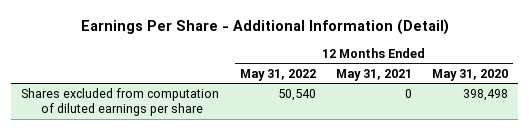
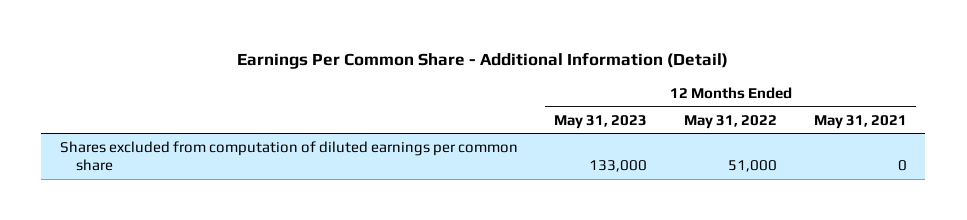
[80,18,449,35] Earnings Per Share - Additional Information (Detail) -> [237,51,729,69] Earnings Per Common Share - Additional Information (Detail)
[431,68,508,81] May 31, 2020 -> none
none -> [554,114,648,129] May 31, 2023
[21,88,220,116] Shares excluded from computation of diluted earnings per share -> [59,141,518,172] Shares excluded from computation of diluted earnings per common share
[277,89,316,102] 50,540 -> [728,160,778,173] 51,000

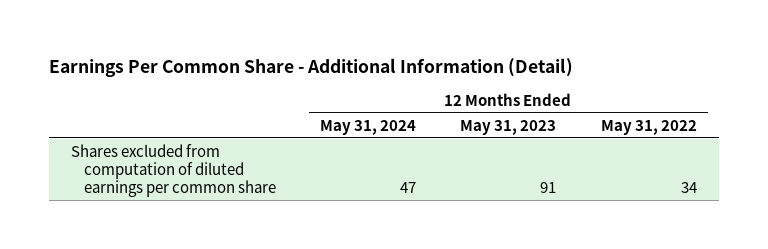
[813,114,907,129] May 31, 2021 -> none
none -> [320,119,417,135] May 31, 2024
[589,160,648,173] 133,000 -> [540,181,557,193] 91
[728,160,778,173] 51,000 -> [680,181,697,193] 34

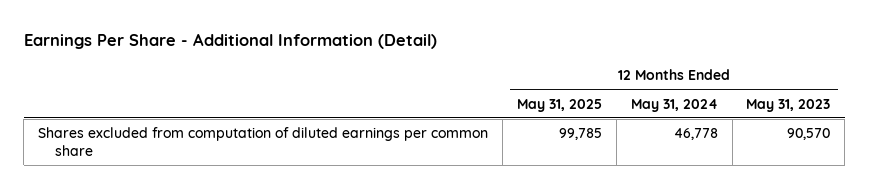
[49,57,574,77] Earnings Per Common Share - Additional Information (Detail) -> [23,33,437,50] Earnings Per Share - Additional Information (Detail)
[600,119,697,135] May 31, 2022 -> none
none -> [517,98,603,112] May 31, 2025
[400,181,417,193] 47 -> [673,128,718,141] 46,778
[540,181,557,193] 91 -> [787,128,831,141] 90,570

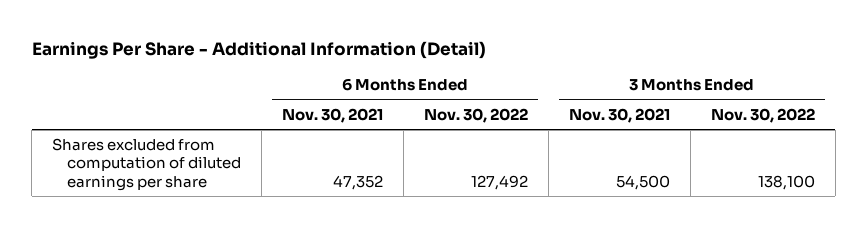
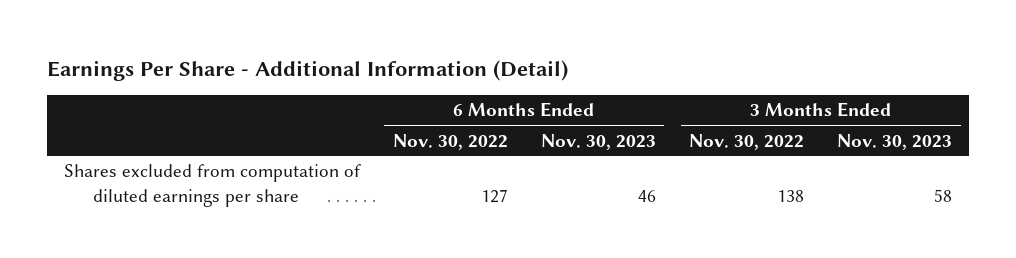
[281,107,383,123] Nov. 30, 2021 -> none
[568,107,670,123] Nov. 30, 2021 -> none
none -> [540,133,656,150] Nov. 30, 2023
none -> [837,133,953,150] Nov. 30, 2023
[470,174,528,190] 127,492 -> [480,188,508,203] 127
[757,174,815,190] 138,100 -> [777,189,805,202] 138

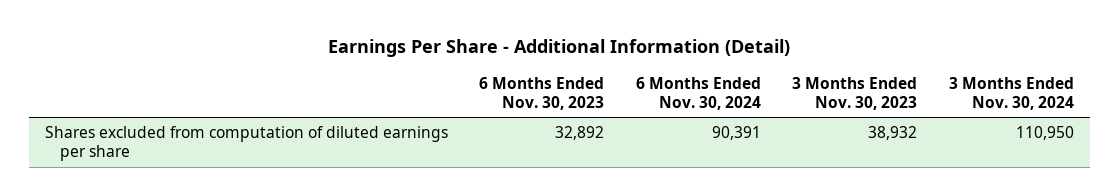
[392,133,508,150] Nov. 30, 2022 -> none
[689,133,805,150] Nov. 30, 2022 -> none
none -> [635,77,761,111] 6 Months Ended Nov. 30, 2024
none -> [948,77,1074,111] 3 Months Ended Nov. 30, 2024
[637,189,656,202] 46 -> [555,126,605,141] 32,892
[934,188,953,202] 58 -> [868,126,918,141] 38,932

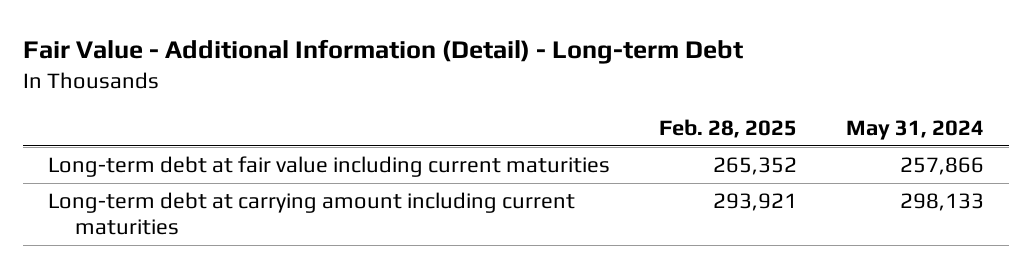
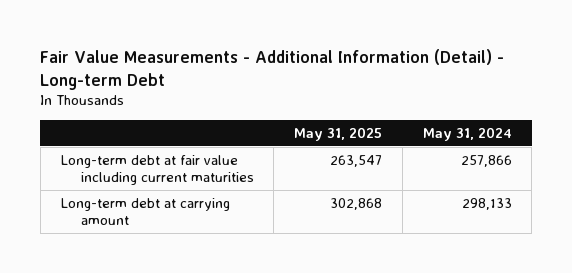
[23,38,744,64] Fair Value - Additional Information (Detail) - Long-term Debt -> [40,49,505,90] Fair Value Measurements - Additional Information (Detail) - Long-term Debt
[659,118,798,138] Feb. 28, 2025 -> none
none -> [294,126,383,141] May 31, 2025
[48,192,576,236] Long-term debt at carrying amount including current maturities -> [60,197,230,226] Long-term debt at carrying amount

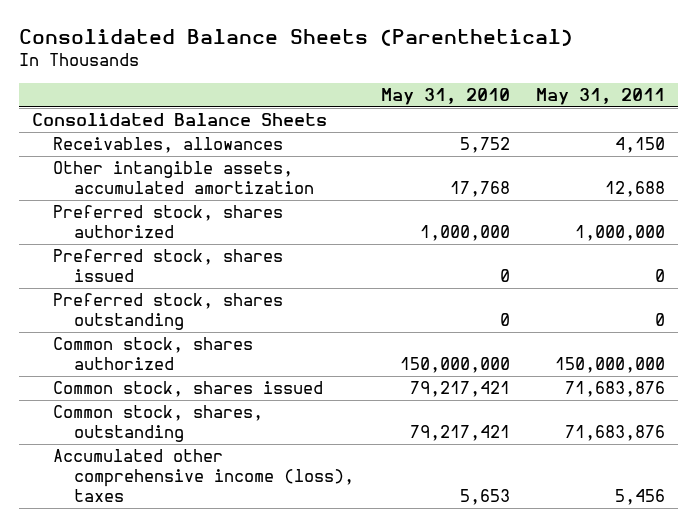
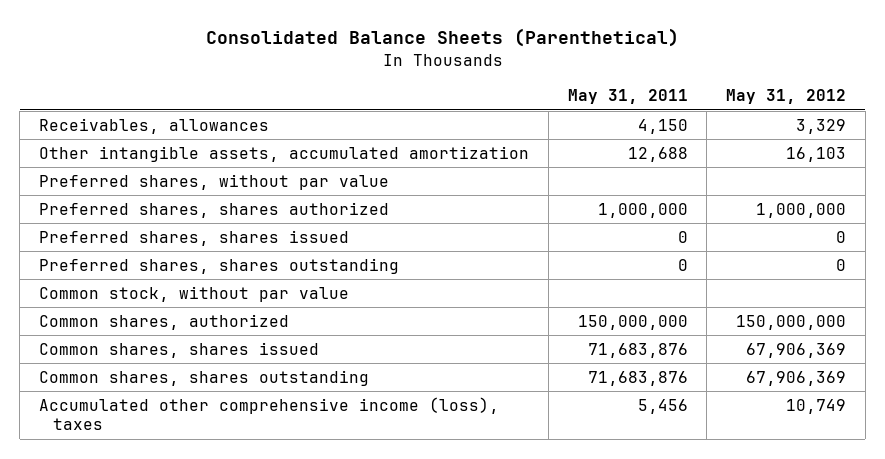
[380,87,510,105] May 31, 2010 -> none
none -> [726,89,847,105] May 31, 2012
[31,113,327,127] Consolidated Balance Sheets -> none
none -> [39,173,390,190] Preferred shares, without par value
[53,205,284,239] Preferred stock, shares authorized -> [39,201,390,218] Preferred shares, shares authorized
[53,249,284,283] Preferred stock, shares issued -> [39,229,350,246] Preferred shares, shares issued
[53,293,284,331] Preferred stock, shares outstanding -> [39,257,400,274] Preferred shares, shares outstanding
none -> [39,285,350,302] Common stock, without par value
[53,337,254,371] Common stock, shares authorized -> [39,313,290,330] Common shares, authorized
[53,381,324,398] Common stock, shares issued -> [39,341,320,358] Common shares, shares issued
[53,405,264,443] Common stock, shares, outstanding -> [39,369,370,386] Common shares, shares outstanding

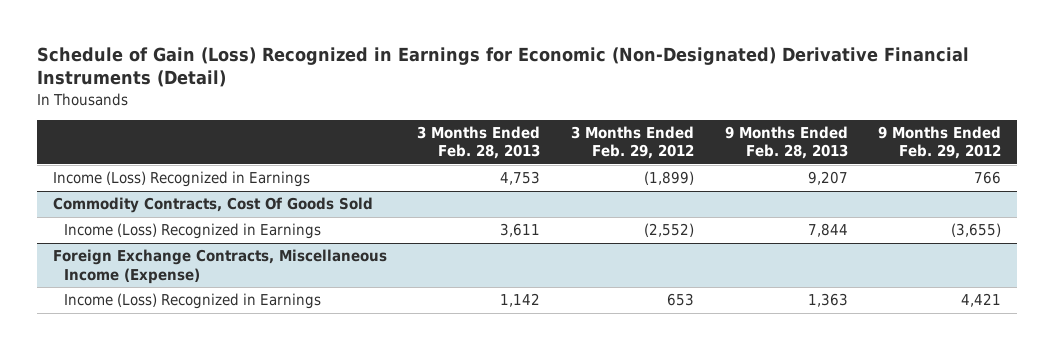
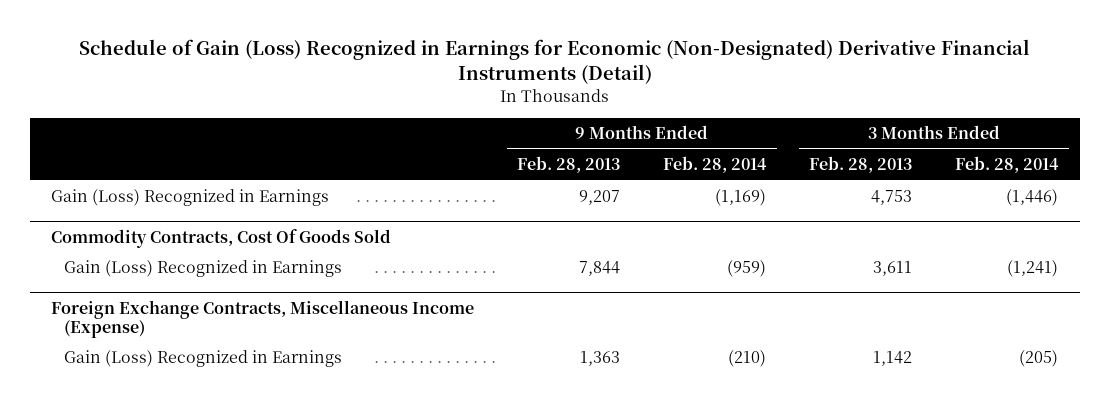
[570,125,694,160] 3 Months Ended Feb. 29, 2012 -> none
[878,125,1002,160] 9 Months Ended Feb. 29, 2012 -> none
none -> [663,156,768,174] Feb. 28, 2014
none -> [955,156,1060,174] Feb. 28, 2014
[52,171,310,188] Income (Loss) Recognized in Earnings -> [51,189,330,207] Gain (Loss) Recognized in Earnings
[64,223,322,240] Income (Loss) Recognized in Earnings -> [64,260,343,278] Gain (Loss) Recognized in Earnings
[64,293,322,310] Income (Loss) Recognized in Earnings -> [64,350,343,368] Gain (Loss) Recognized in Earnings

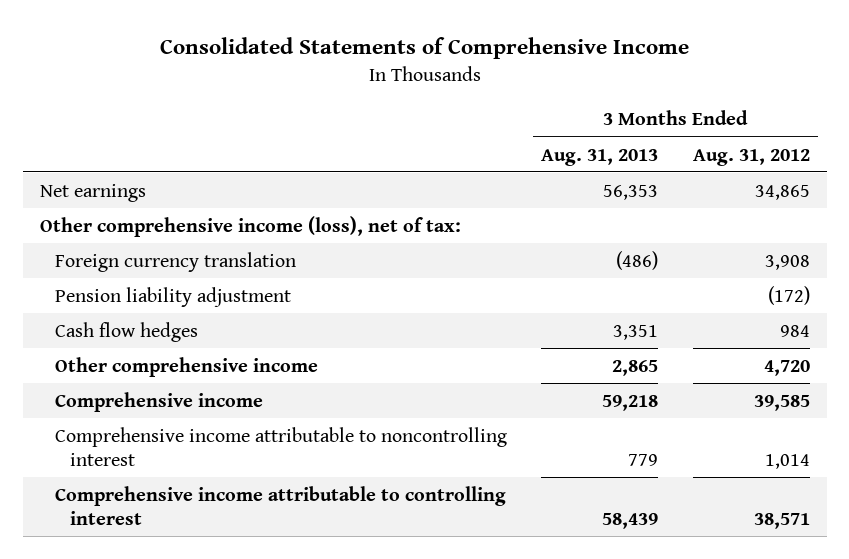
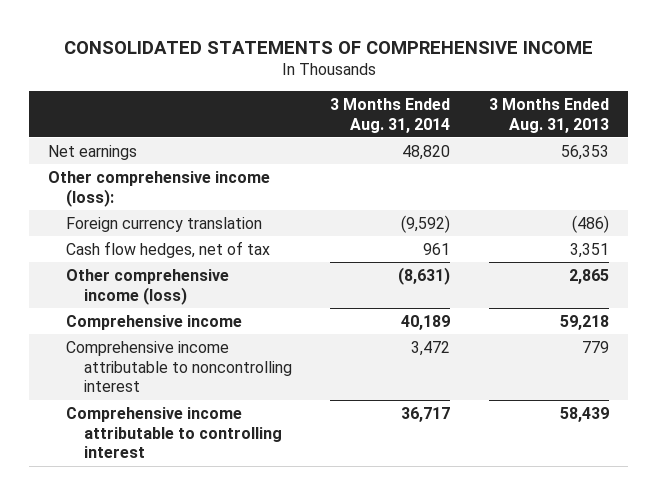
[159,36,689,59] Consolidated Statements of Comprehensive Income -> [63,40,593,54] CONSOLIDATED STATEMENTS OF COMPREHENSIVE INCOME
[692,148,810,166] Aug. 31, 2012 -> none
none -> [330,97,451,133] 3 Months Ended Aug. 31, 2014
[39,215,461,237] Other comprehensive income (loss), net of tax: -> [48,170,271,207] Other comprehensive income (loss):
[54,286,291,307] Pension liability adjustment -> none
[54,321,198,342] Cash flow hedges -> [65,240,270,258] Cash flow hedges, net of tax
[54,356,318,377] Other comprehensive income -> [65,268,229,305] Other comprehensive income (loss)

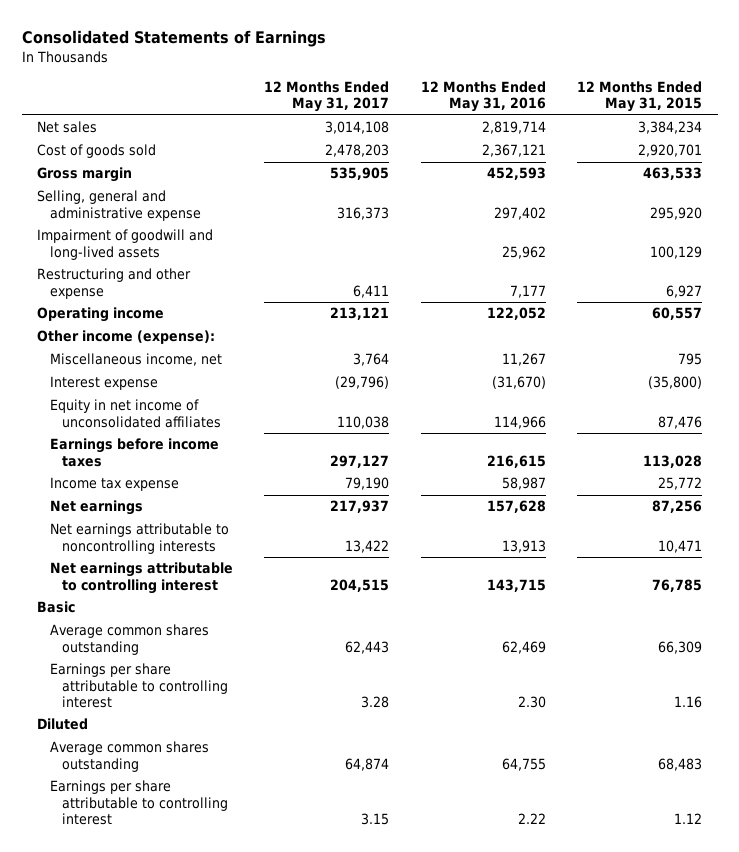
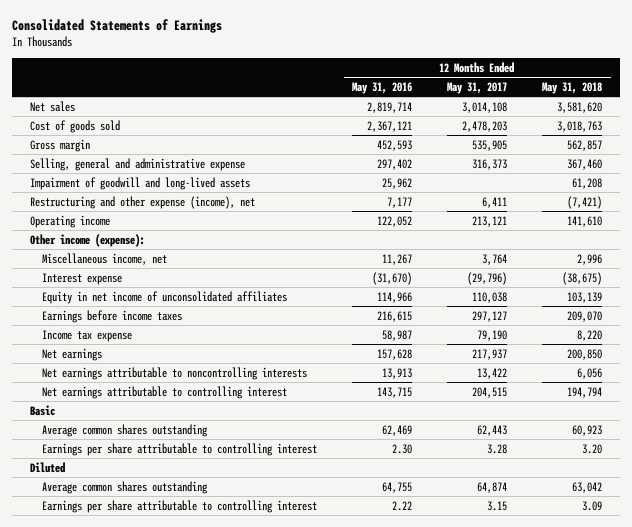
[577,81,703,113] 12 Months Ended May 31, 2015 -> none
none -> [542,81,603,94] May 31, 2018
[37,268,192,299] Restructuring and other expense -> [29,195,255,209] Restructuring and other expense (income), net

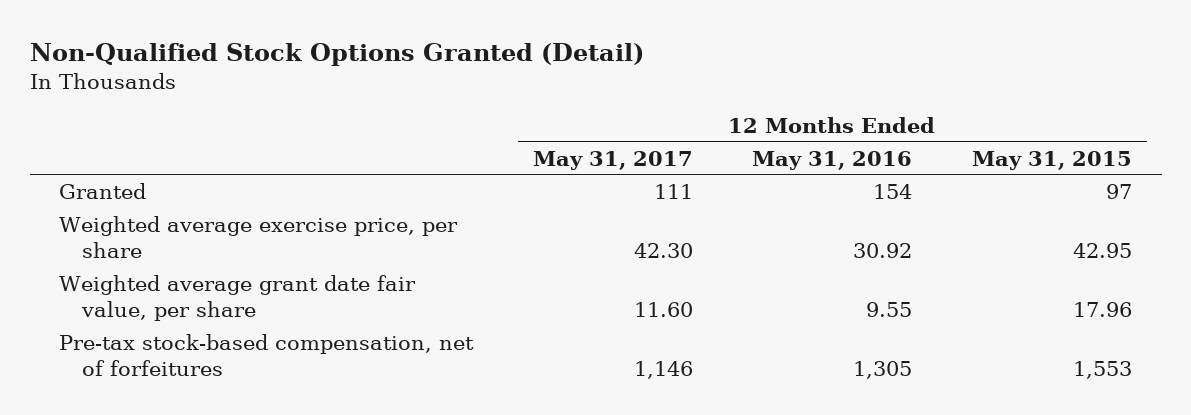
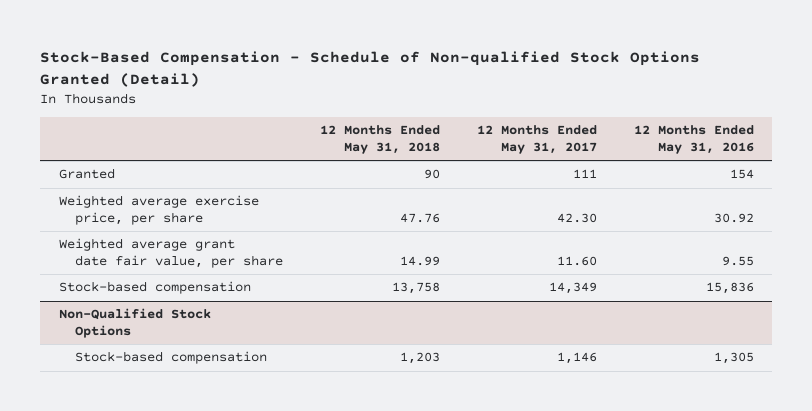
[29,43,644,67] Non-Qualified Stock Options Granted (Detail) -> [40,51,701,87] Stock-Based Compensation - Schedule of Non-qualified Stock Options Granted (Detail)
[972,150,1133,170] May 31, 2015 -> none
none -> [320,125,441,154] 12 Months Ended May 31, 2018
none -> [58,281,251,295] Stock-based compensation
none -> [58,308,211,338] Non-Qualified Stock Options
[59,333,475,377] Pre-tax stock-based compensation, net of forfeitures -> [75,351,268,365] Stock-based compensation

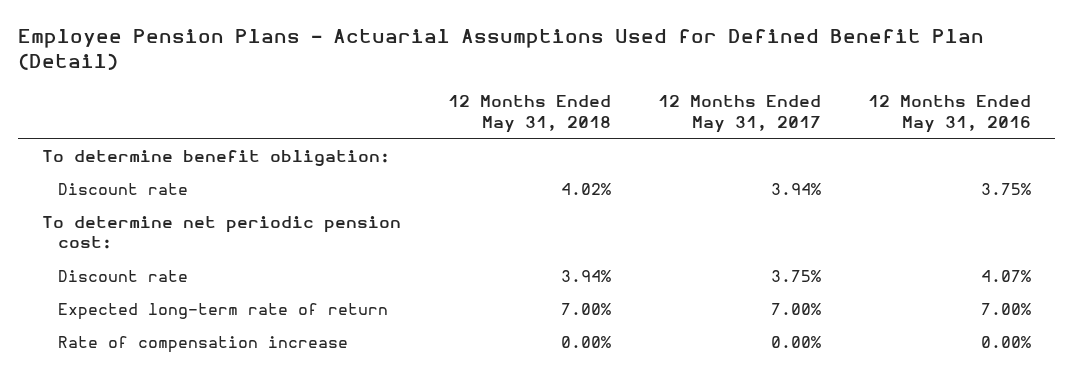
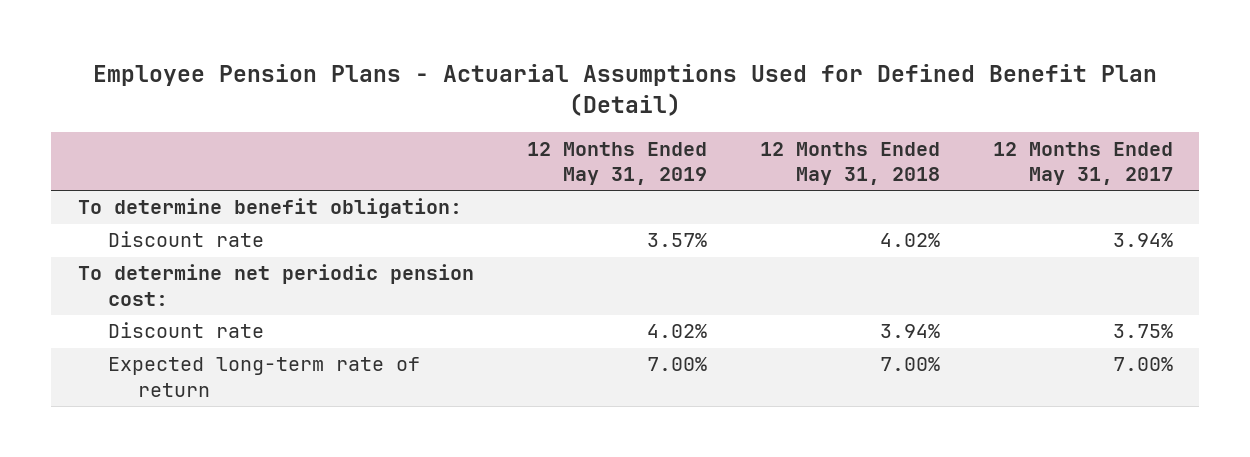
[868,94,1032,133] 12 Months Ended May 31, 2016 -> none
none -> [526,141,707,186] 12 Months Ended May 31, 2019
[58,335,349,353] Rate of compensation increase -> none

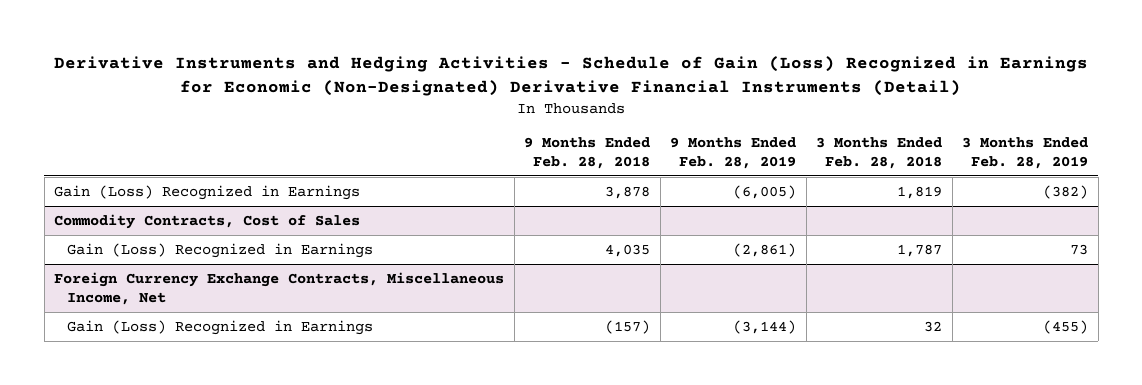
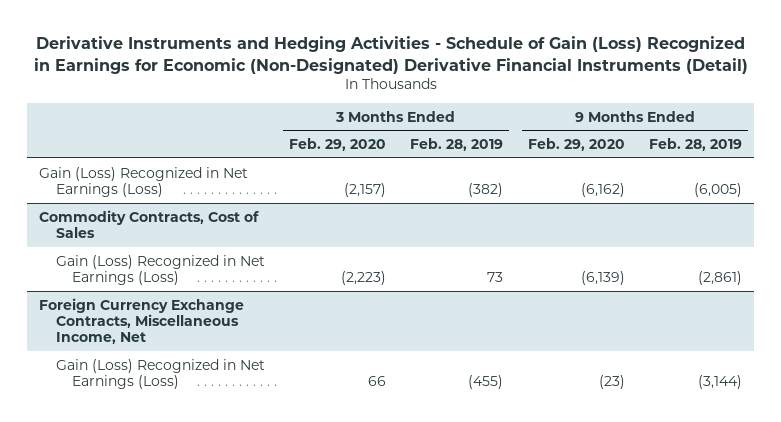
[524,137,651,170] 9 Months Ended Feb. 28, 2018 -> none
[816,137,943,170] 3 Months Ended Feb. 28, 2018 -> none
none -> [289,138,387,152] Feb. 29, 2020
none -> [527,138,625,152] Feb. 29, 2020
[54,184,361,200] Gain (Loss) Recognized in Earnings -> [39,166,249,197] Gain (Loss) Recognized in Net Earnings (Loss)
[67,242,374,258] Gain (Loss) Recognized in Earnings -> [55,254,265,285] Gain (Loss) Recognized in Net Earnings (Loss)
[67,319,374,335] Gain (Loss) Recognized in Earnings -> [55,358,265,389] Gain (Loss) Recognized in Net Earnings (Loss)

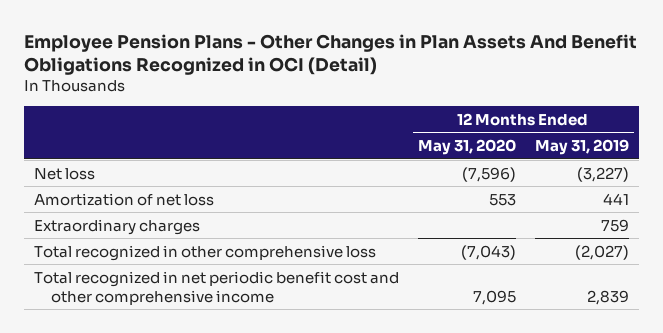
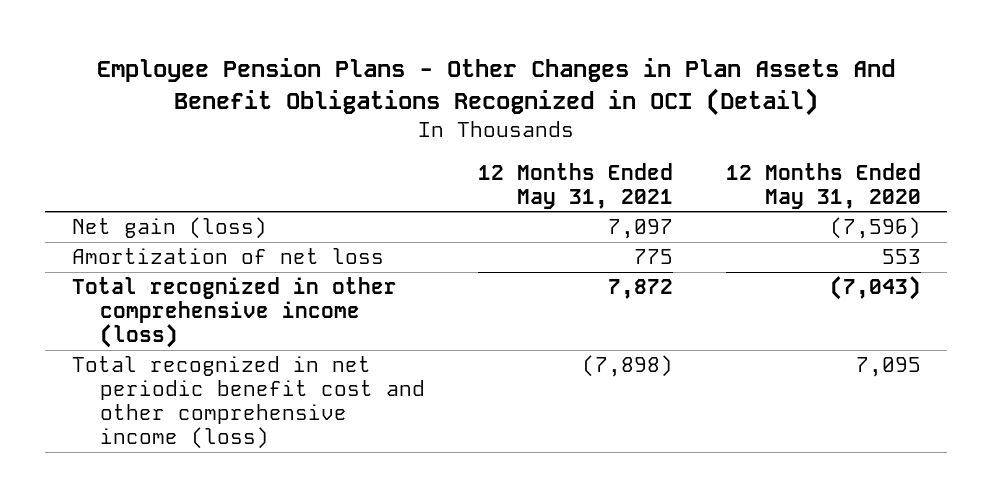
[535,139,630,156] May 31, 2019 -> none
none -> [477,162,673,209] 12 Months Ended May 31, 2021
[33,167,95,180] Net loss -> [71,217,267,240] Net gain (loss)
[33,218,200,235] Extraordinary charges -> none
[33,244,376,261] Total recognized in other comprehensive loss -> [71,277,397,348] Total recognized in other comprehensive income (loss)
[33,270,399,305] Total recognized in net periodic benefit cost and other comprehensive income -> [71,356,425,449] Total recognized in net periodic benefit cost and other comprehensive income (loss)

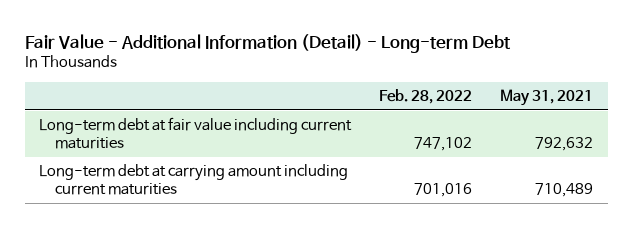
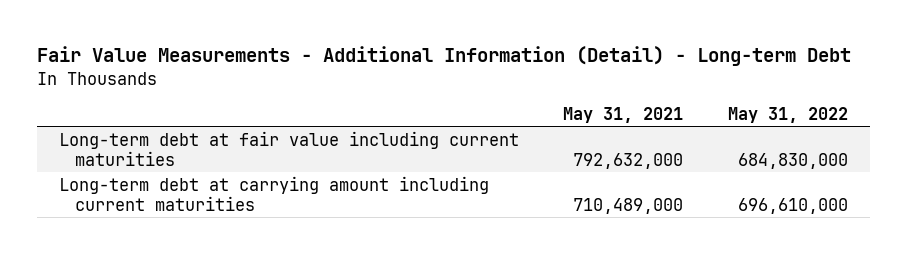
[25,33,512,53] Fair Value - Additional Information (Detail) - Long-term Debt -> [36,46,851,67] Fair Value Measurements - Additional Information (Detail) - Long-term Debt
[379,88,473,104] Feb. 28, 2022 -> none
none -> [727,106,848,123] May 31, 2022
[535,136,594,151] 792,632 -> [573,152,684,169] 792,632,000
[535,182,594,197] 710,489 -> [573,197,684,214] 710,489,000

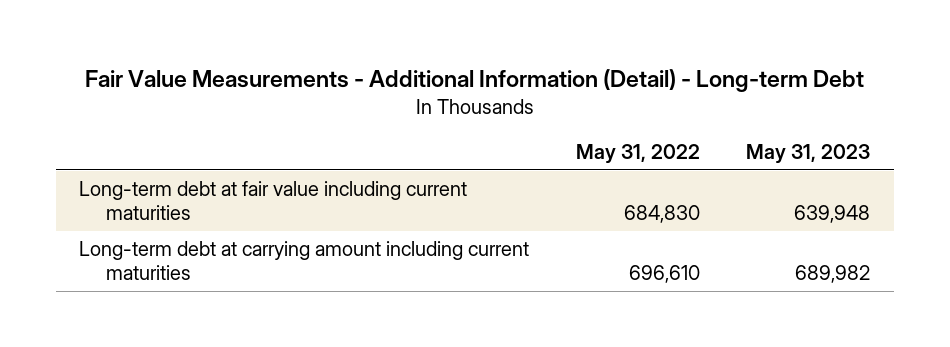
[563,106,684,123] May 31, 2021 -> none
none -> [746,143,871,164] May 31, 2023
[737,152,848,169] 684,830,000 -> [623,204,700,223] 684,830
[737,197,848,214] 696,610,000 -> [628,264,700,283] 696,610

